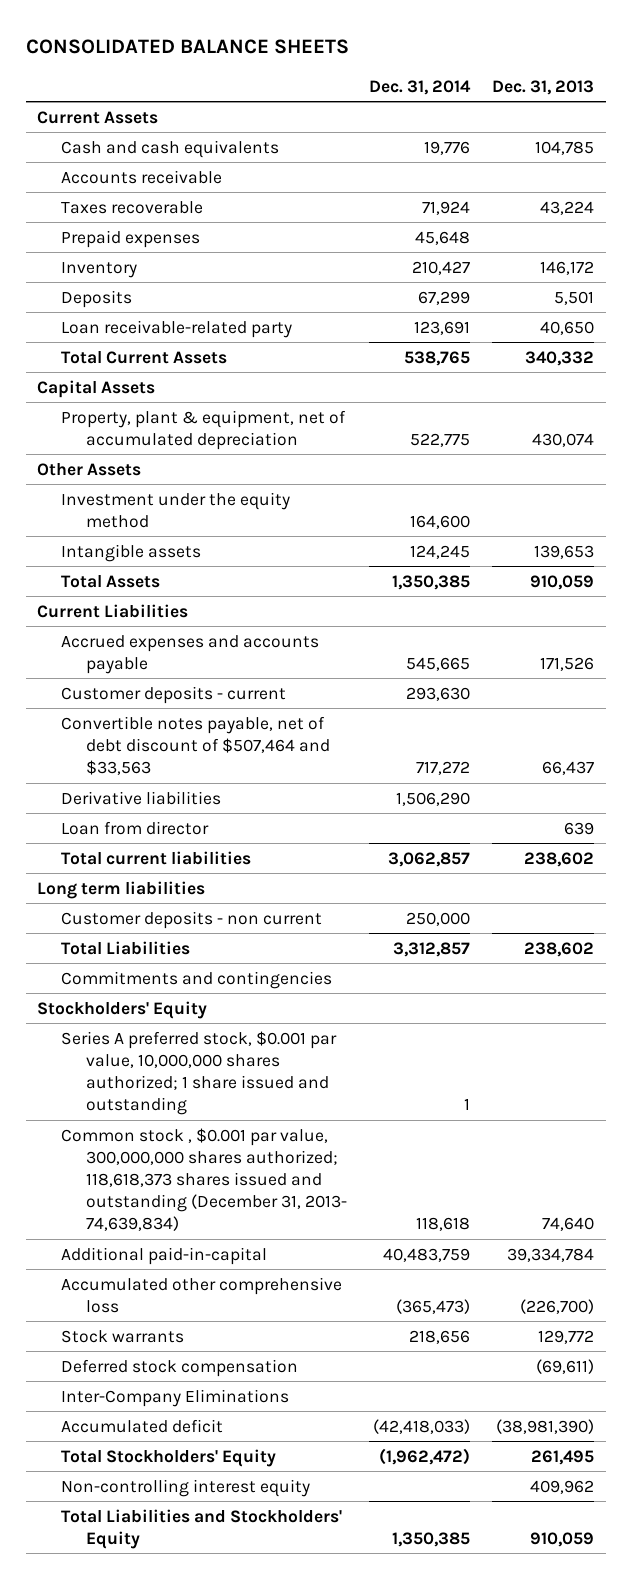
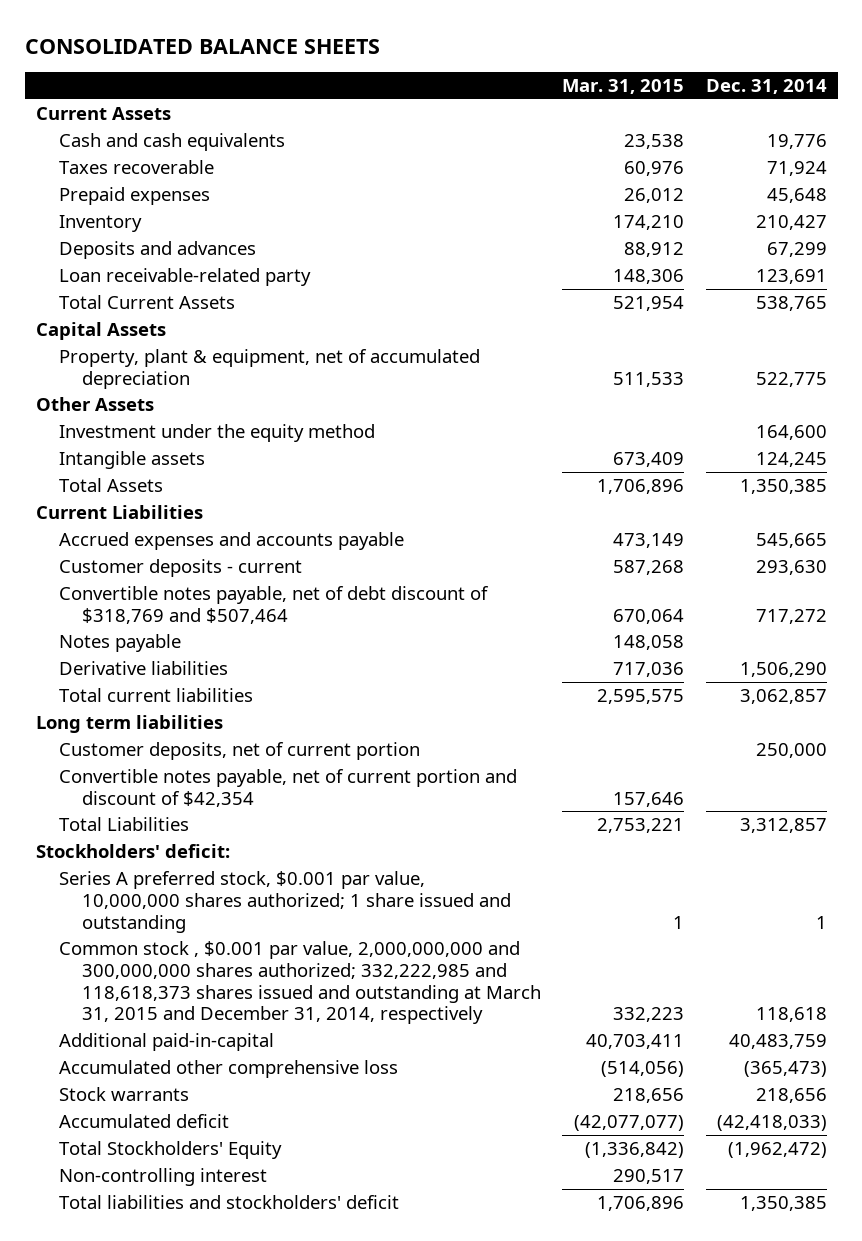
[492,79,595,95] Dec. 31, 2013 -> none
none -> [562,79,685,95] Mar. 31, 2015
[61,169,223,184] Accounts receivable -> none
[61,289,133,308] Deposits -> [58,240,256,259] Deposits and advances
[61,715,330,775] Convertible notes payable, net of debt discount of $507,464 and $33,563 -> [58,585,489,624] Convertible notes payable, net of debt discount of $318,769 and $507,464
none -> [58,633,181,652] Notes payable
[61,820,210,835] Loan from director -> none
[61,910,323,929] Customer deposits - non current -> none
none -> [58,741,420,760] Customer deposits, net of current portion
none -> [58,768,517,807] Convertible notes payable, net of current portion and discount of $42,354
[61,970,333,989] Commitments and contingencies -> none
[36,1000,207,1019] Stockholders' Equity -> [35,843,230,858] Stockholders' deficit:
[61,1127,347,1231] Common stock , $0.001 par value, 300,000,000 shares authorized; 118,618,373 shares issued and outstanding (December 31, 2013- 74,639,834) -> [58,940,541,1025] Common stock , $0.001 par value, 2,000,000,000 and 300,000,000 shares authorized; 332,222,985 and 118,618,373 shares issued and outstanding at March 31, 2015 and December 31, 2014, respectively
[61,1358,299,1377] Deferred stock compensation -> none
[61,1388,290,1407] Inter-Company Eliminations -> none
[61,1478,311,1497] Non-controlling interest equity -> [58,1167,267,1186] Non-controlling interest
[61,1508,343,1549] Total Liabilities and Stockholders' Equity -> [58,1194,399,1209] Total liabilities and stockholders' deficit

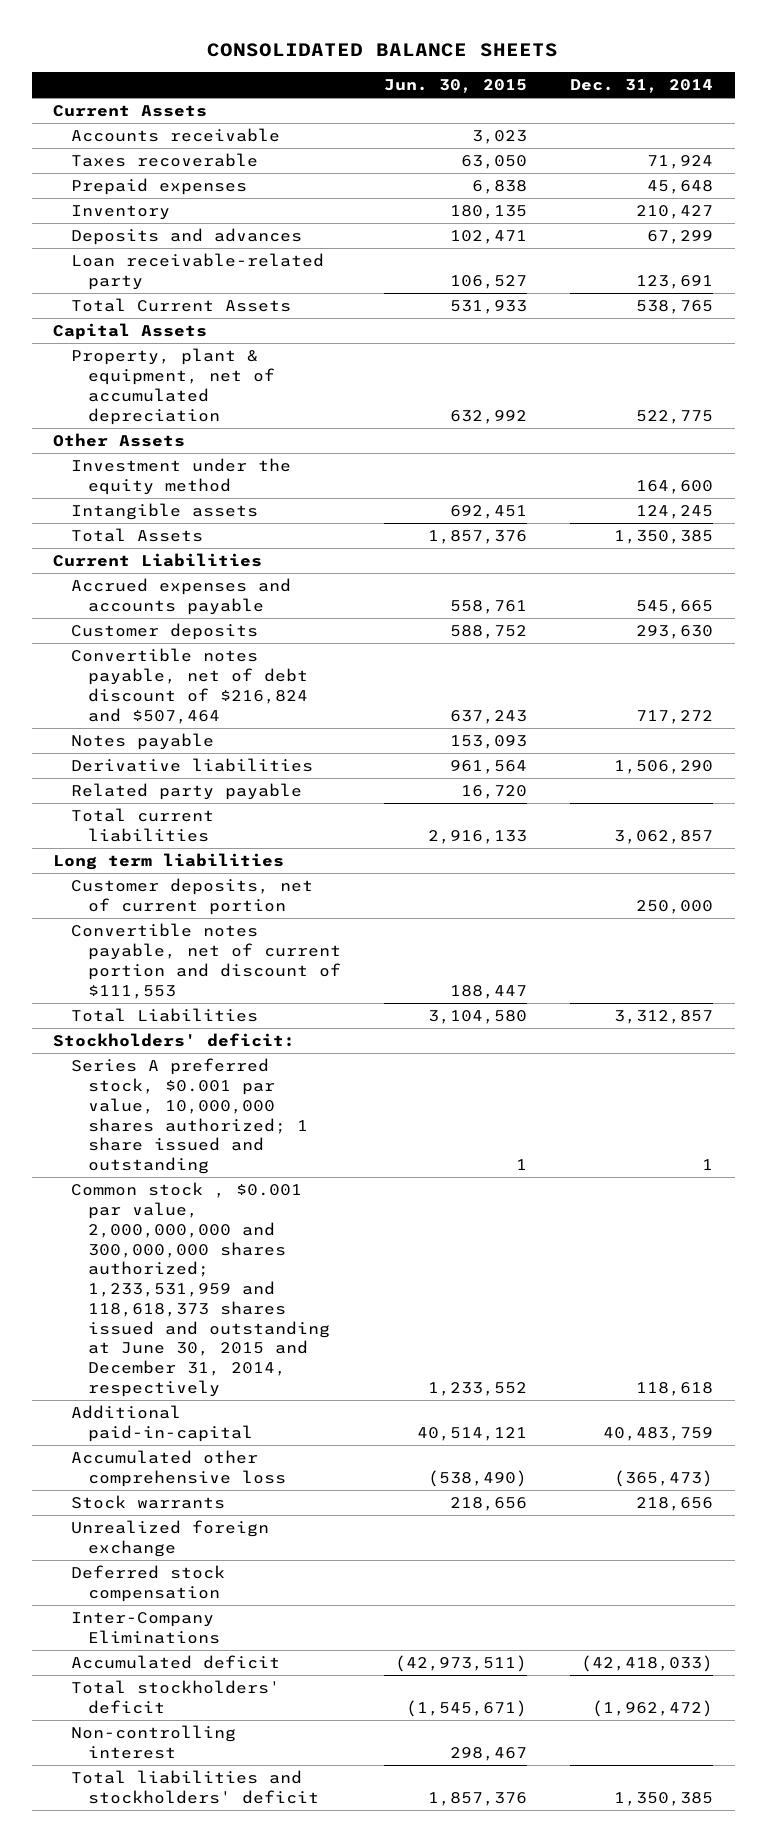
[562,79,685,95] Mar. 31, 2015 -> none
none -> [384,79,528,94] Jun. 30, 2015
[58,132,285,151] Cash and cash equivalents -> none
none -> [70,128,280,143] Accounts receivable
[58,558,302,577] Customer deposits - current -> [70,623,258,641] Customer deposits
[58,585,489,624] Convertible notes payable, net of debt discount of $318,769 and $507,464 -> [70,648,309,724] Convertible notes payable, net of debt discount of $216,824 and $507,464
none -> [70,783,302,801] Related party payable
[58,768,517,807] Convertible notes payable, net of current portion and discount of $42,354 -> [70,923,342,999] Convertible notes payable, net of current portion and discount of $111,553
[58,940,541,1025] Common stock , $0.001 par value, 2,000,000,000 and 300,000,000 shares authorized; 332,222,985 and 118,618,373 shares issued and outstanding at March 31, 2015 and December 31, 2014, respectively -> [70,1182,331,1397] Common stock , $0.001 par value, 2,000,000,000 and 300,000,000 shares authorized; 1,233,531,959 and 118,618,373 shares issued and outstanding at June 30, 2015 and December 31, 2014, respectively
none -> [70,1520,269,1557] Unrealized foreign exchange
none -> [70,1565,225,1602] Deferred stock compensation
none -> [70,1612,221,1644] Inter-Company Eliminations
[58,1140,282,1159] Total Stockholders' Equity -> [70,1680,280,1714] Total stockholders' deficit

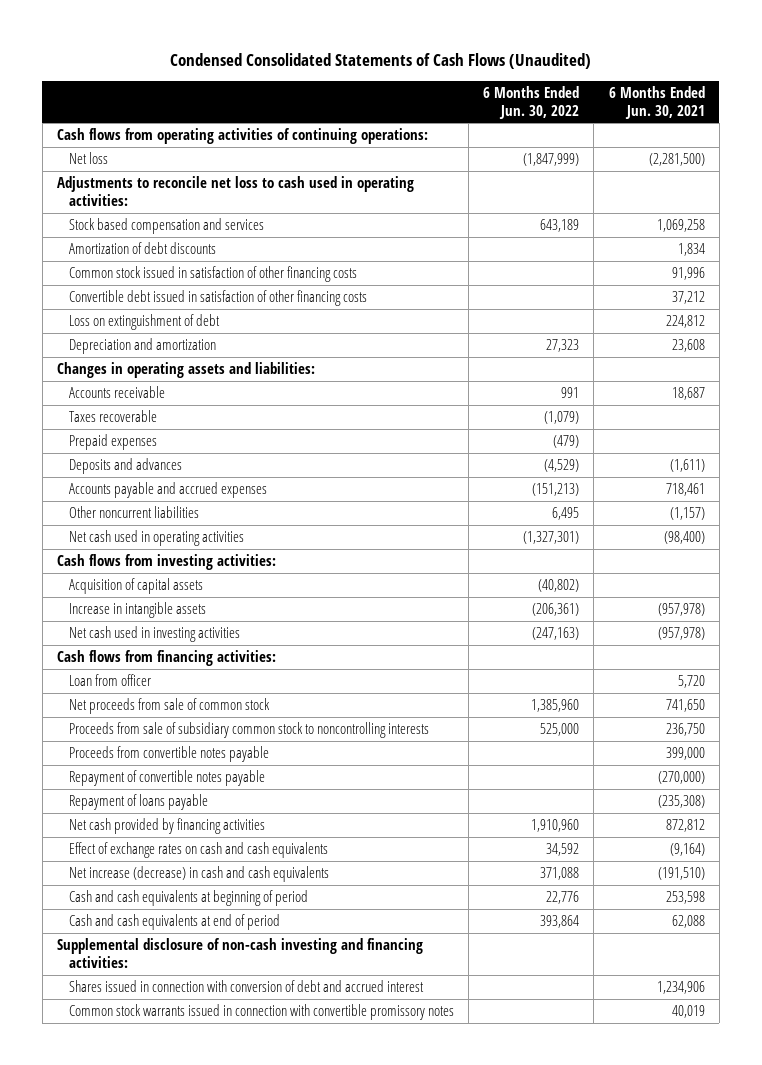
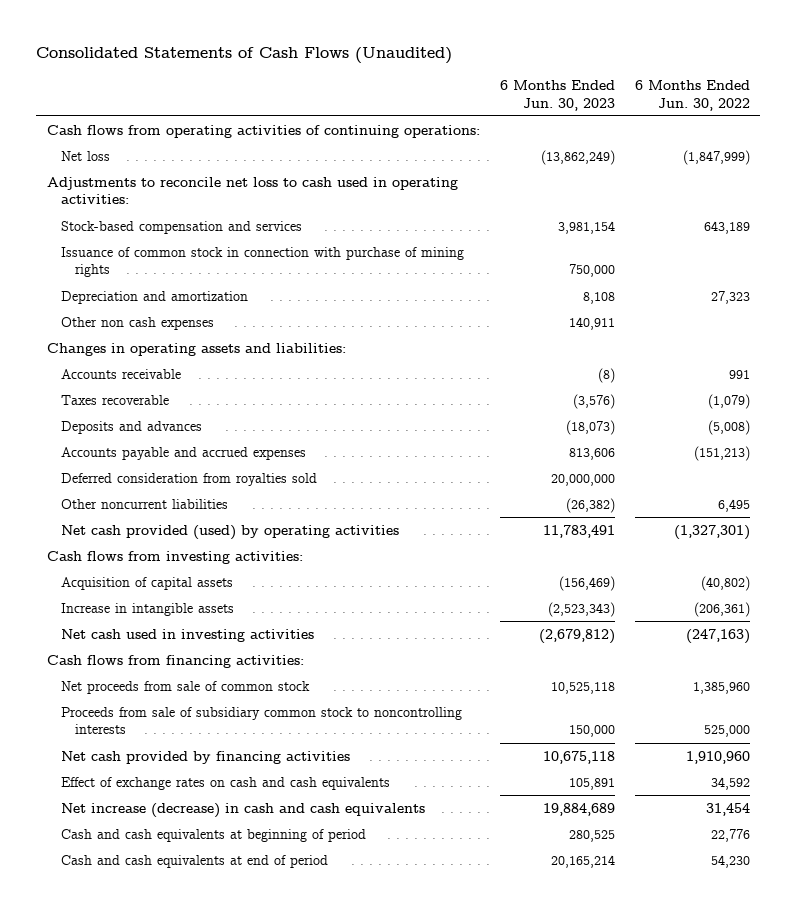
[169,52,591,69] Condensed Consolidated Statements of Cash Flows (Unaudited) -> [36,47,453,65] Consolidated Statements of Cash Flows (Unaudited)
[608,85,705,120] 6 Months Ended Jun. 30, 2021 -> none
none -> [499,80,615,111] 6 Months Ended Jun. 30, 2023
[68,242,216,255] Amortization of debt discounts -> none
[68,266,357,283] Common stock issued in satisfaction of other financing costs -> none
[68,290,367,307] Convertible debt issued in satisfaction of other financing costs -> none
[68,314,220,331] Loss on extinguishment of debt -> none
[68,218,264,235] Stock based compensation and services -> [60,220,302,234] Stock-based compensation and services
none -> [60,246,464,278] Issuance of common stock in connection with purchase of mining rights
none -> [60,316,214,330] Other non cash expenses
[68,434,157,451] Prepaid expenses -> none
[544,459,580,473] (4,529) -> [708,419,751,435] (5,008)
none -> [60,472,317,486] Deferred consideration from royalties sold
[68,530,244,547] Net cash used in operating activities -> [60,524,399,540] Net cash provided (used) by operating activities
[68,674,151,687] Loan from officer -> none
[68,746,269,763] Proceeds from convertible notes payable -> none
[68,770,265,787] Repayment of convertible notes payable -> none
[68,794,208,811] Repayment of loans payable -> none
[540,867,580,881] 371,088 -> [706,802,751,816] 31,454
[56,938,423,969] Supplemental disclosure of non-cash investing and financing activities: -> none
[68,980,424,993] Shares issued in connection with conversion of debt and accrued interest -> none
[68,1004,454,1021] Common stock warrants issued in connection with convertible promissory notes -> none
[540,915,580,929] 393,864 -> [711,854,751,868] 54,230

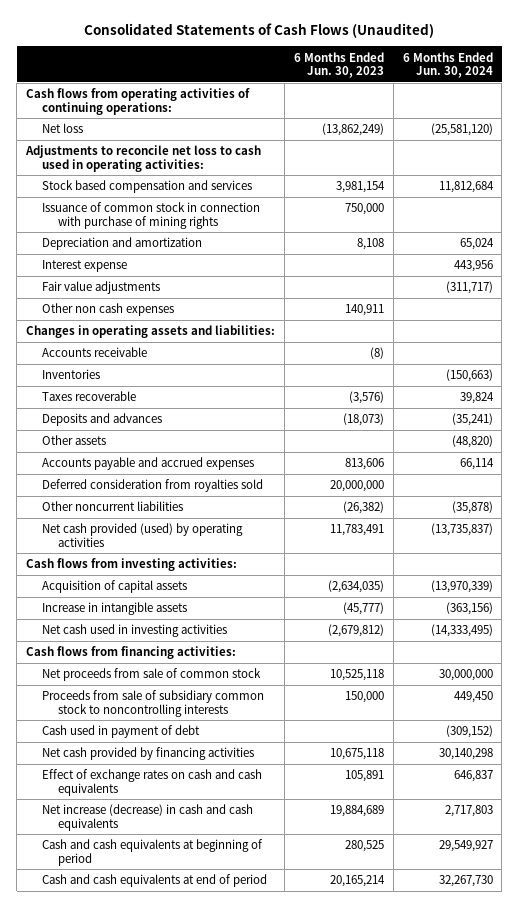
[635,80,751,111] 6 Months Ended Jun. 30, 2022 -> none
none -> [402,51,493,79] 6 Months Ended Jun. 30, 2024
[60,220,302,234] Stock-based compensation and services -> [42,180,253,194] Stock based compensation and services
none -> [42,260,128,273] Interest expense
none -> [42,281,161,295] Fair value adjustments
none -> [42,369,101,380] Inventories
none -> [42,435,107,446] Other assets
[558,575,615,591] (156,469) -> [327,580,384,594] (2,634,035)
[547,601,615,617] (2,523,343) -> [342,602,384,616] (45,777)
none -> [42,725,201,739] Cash used in payment of debt

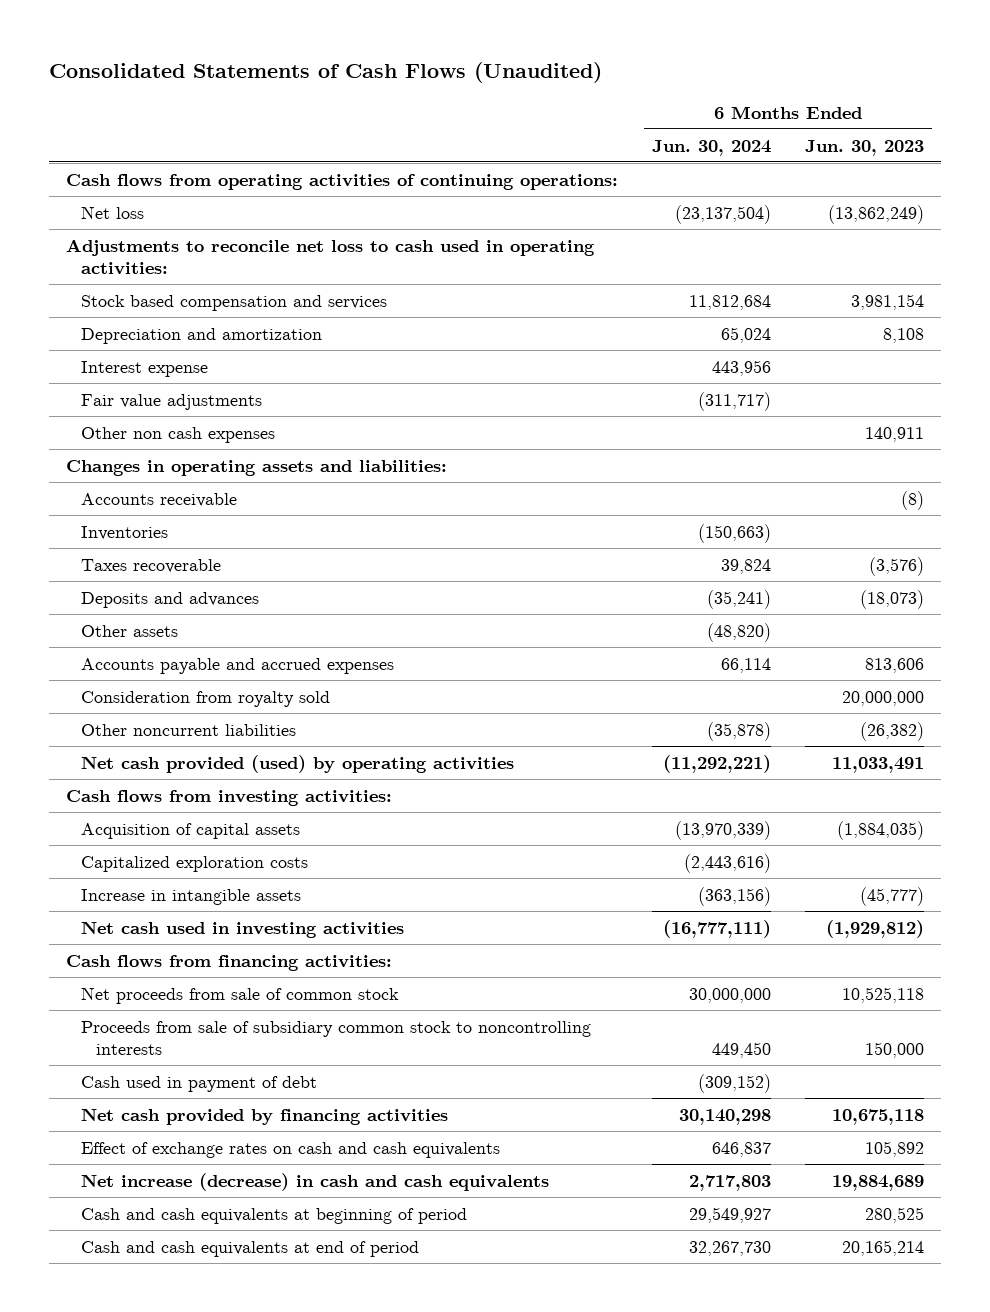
[430,123,493,137] (25,581,120) -> [675,204,772,224] (23,137,504)
[42,202,261,229] Issuance of common stock in connection with purchase of mining rights -> none
[42,479,264,493] Deferred consideration from royalties sold -> [81,690,331,707] Consideration from royalty sold
[329,524,384,537] 11,783,491 -> [831,756,924,773] 11,033,491
[430,523,493,537] (13,735,837) -> [663,754,772,773] (11,292,221)
[327,580,384,594] (2,634,035) -> [836,820,924,840] (1,884,035)
none -> [81,855,309,872] Capitalized exploration costs
[327,624,384,638] (2,679,812) -> [825,919,924,938] (1,929,812)
[430,624,493,638] (14,333,495) -> [663,919,772,938] (16,777,111)
[344,770,384,783] 105,891 -> [864,1140,924,1157] 105,892

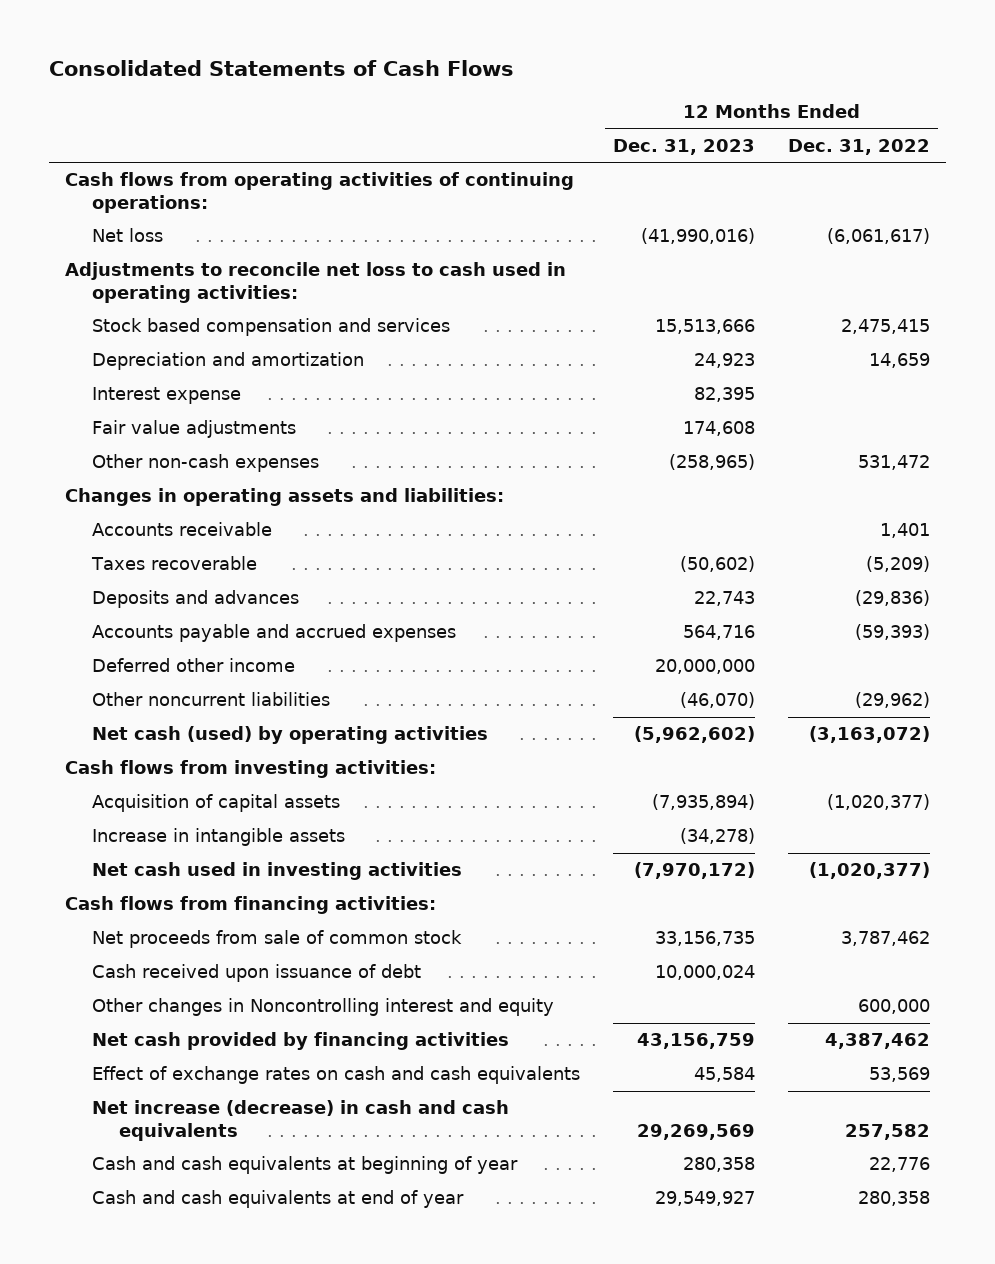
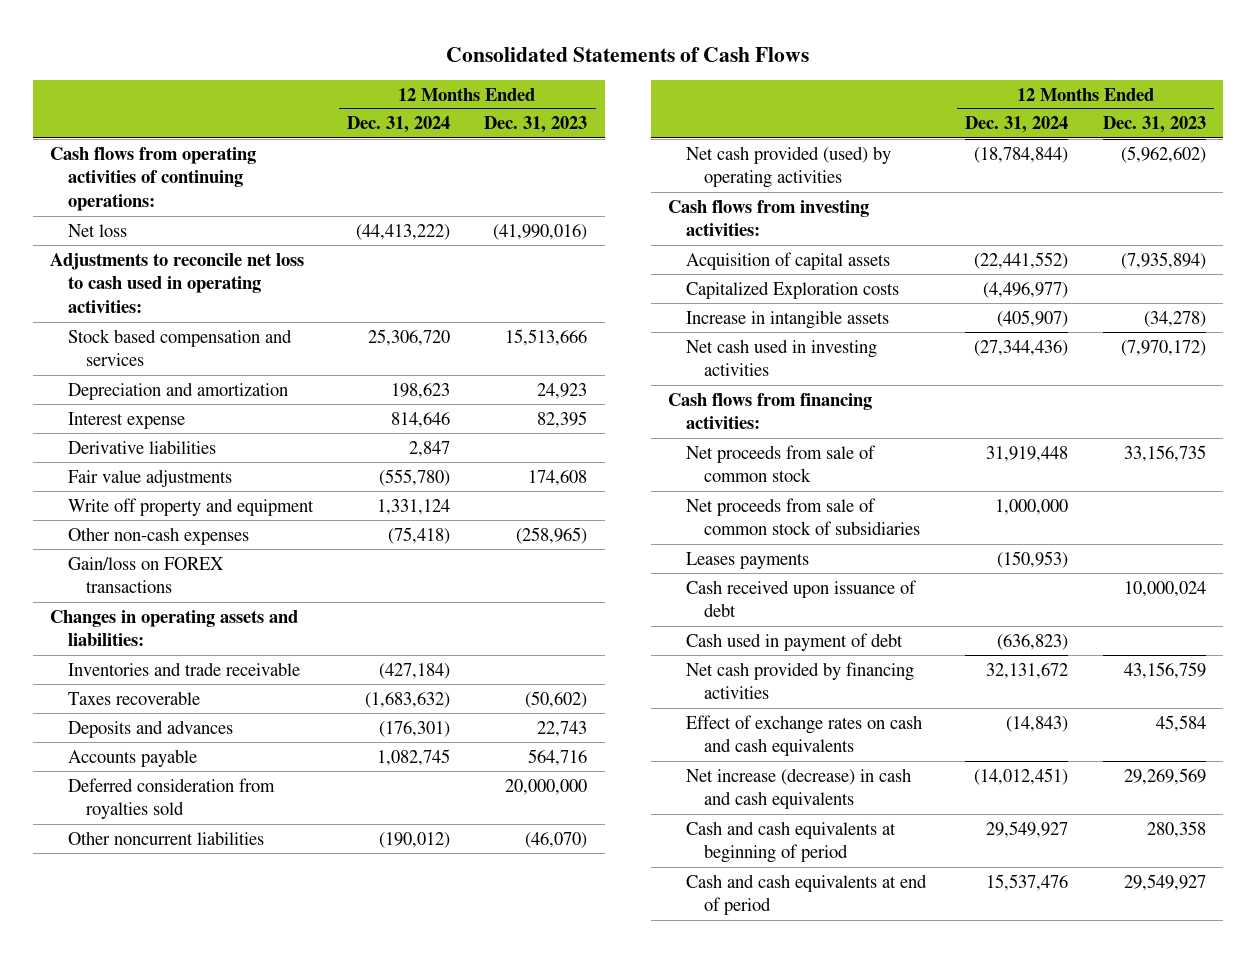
[787,138,930,155] Dec. 31, 2022 -> none
none -> [347,116,451,134] Dec. 31, 2024
none -> [67,439,216,454] Derivative liabilities
none -> [67,497,314,516] Write off property and equipment
none -> [67,556,224,594] Gain/loss on FOREX transactions
[92,522,273,537] Accounts receivable -> none
none -> [67,661,300,676] Inventories and trade receivable
[92,658,296,673] Deferred other income -> none
[92,624,457,643] Accounts payable and accrued expenses -> [67,748,197,767] Accounts payable
none -> [67,777,275,820] Deferred consideration from royalties sold
[92,726,489,745] Net cash (used) by operating activities -> [686,145,892,189] Net cash provided (used) by operating activities
none -> [686,280,900,299] Capitalized Exploration costs
none -> [686,497,921,536] Net proceeds from sale of common stock of subsidiaries
none -> [686,551,810,569] Leases payments
[92,998,555,1017] Other changes in Noncontrolling interest and equity -> none
none -> [686,632,904,651] Cash used in payment of debt
[92,1156,519,1175] Cash and cash equivalents at beginning of year -> [686,820,897,864] Cash and cash equivalents at beginning of period
[92,1190,465,1209] Cash and cash equivalents at end of year -> [686,873,928,916] Cash and cash equivalents at end of period

